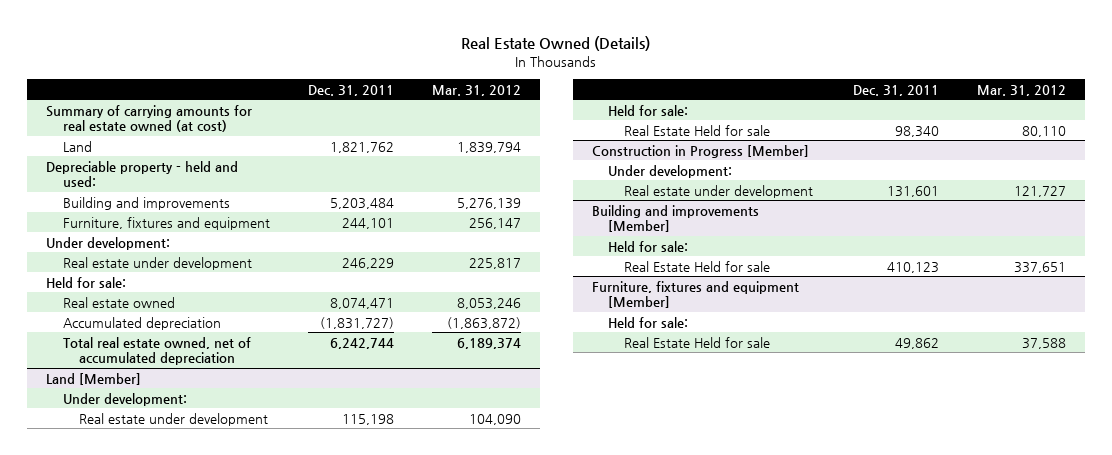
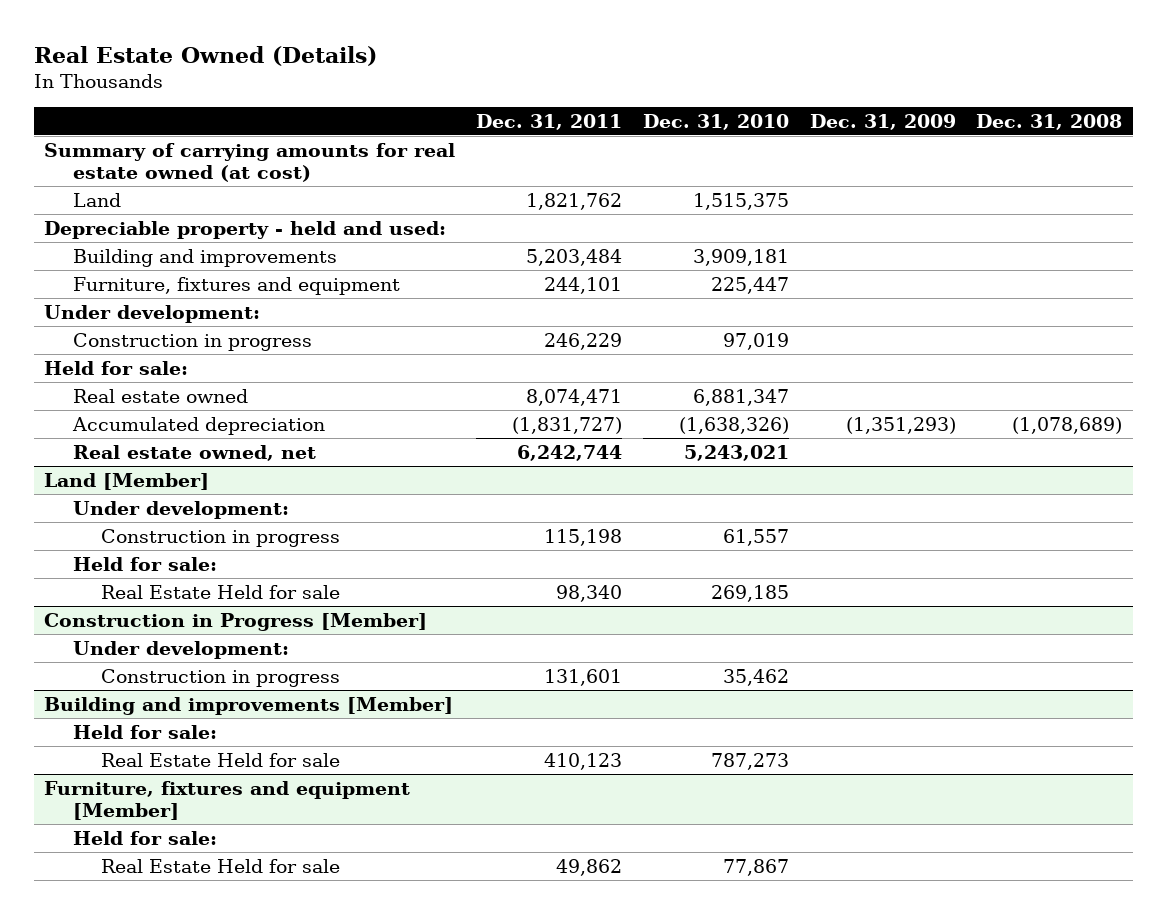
[431,84,521,96] Mar. 31, 2012 -> none
none -> [642,113,789,130] Dec. 31, 2010
none -> [809,113,956,130] Dec. 31, 2009
none -> [976,113,1123,130] Dec. 31, 2008
[62,256,252,270] Real estate under development -> [72,332,312,351] Construction in progress
[62,336,251,366] Total real estate owned, net of accumulated depreciation -> [72,444,316,461] Real estate owned, net
[79,412,269,426] Real estate under development -> [100,528,340,547] Construction in progress
[624,184,814,198] Real estate under development -> [100,668,340,687] Construction in progress

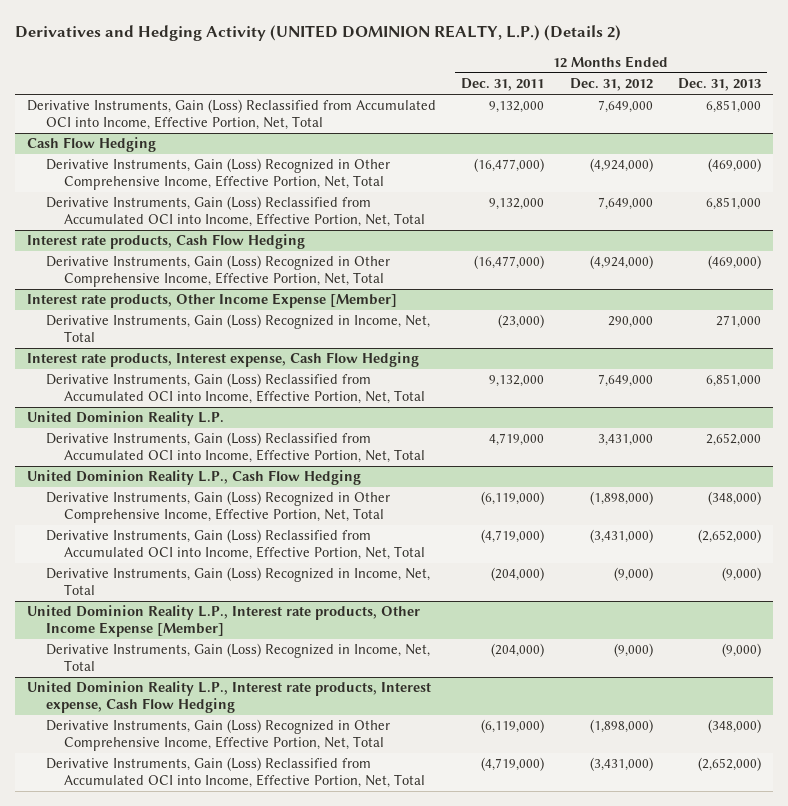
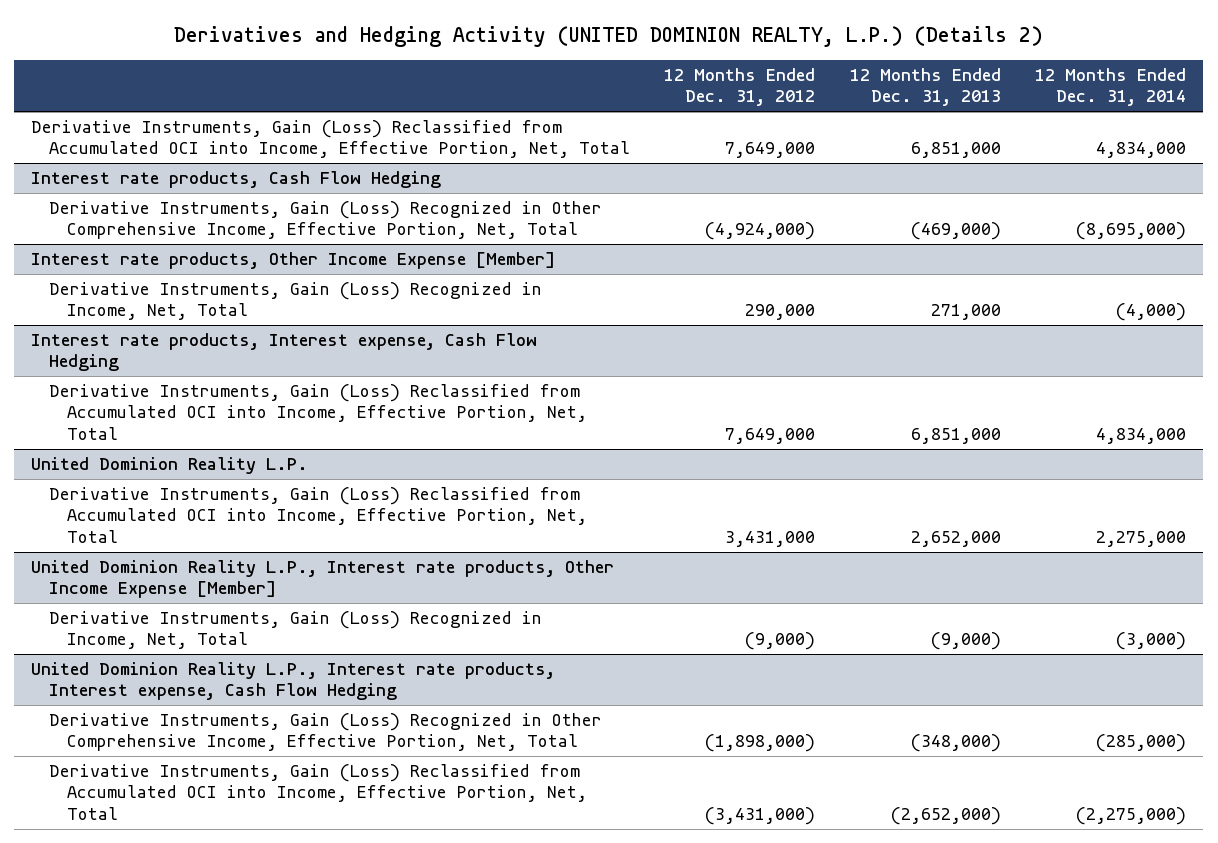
[461,78,545,92] Dec. 31, 2011 -> none
none -> [1035,67,1187,107] 12 Months Ended Dec. 31, 2014
[27,137,157,153] Cash Flow Hedging -> none
[45,158,390,191] Derivative Instruments, Gain (Loss) Recognized in Other Comprehensive Income, Effective Portion, Net, Total -> none
[45,196,426,228] Derivative Instruments, Gain (Loss) Reclassified from Accumulated OCI into Income, Effective Portion, Net, Total -> none
[27,470,362,486] United Dominion Reality L.P., Cash Flow Hedging -> none
[45,491,390,524] Derivative Instruments, Gain (Loss) Recognized in Other Comprehensive Income, Effective Portion, Net, Total -> none
[45,529,426,561] Derivative Instruments, Gain (Loss) Reclassified from Accumulated OCI into Income, Effective Portion, Net, Total -> none
[45,567,430,596] Derivative Instruments, Gain (Loss) Recognized in Income, Net, Total -> none

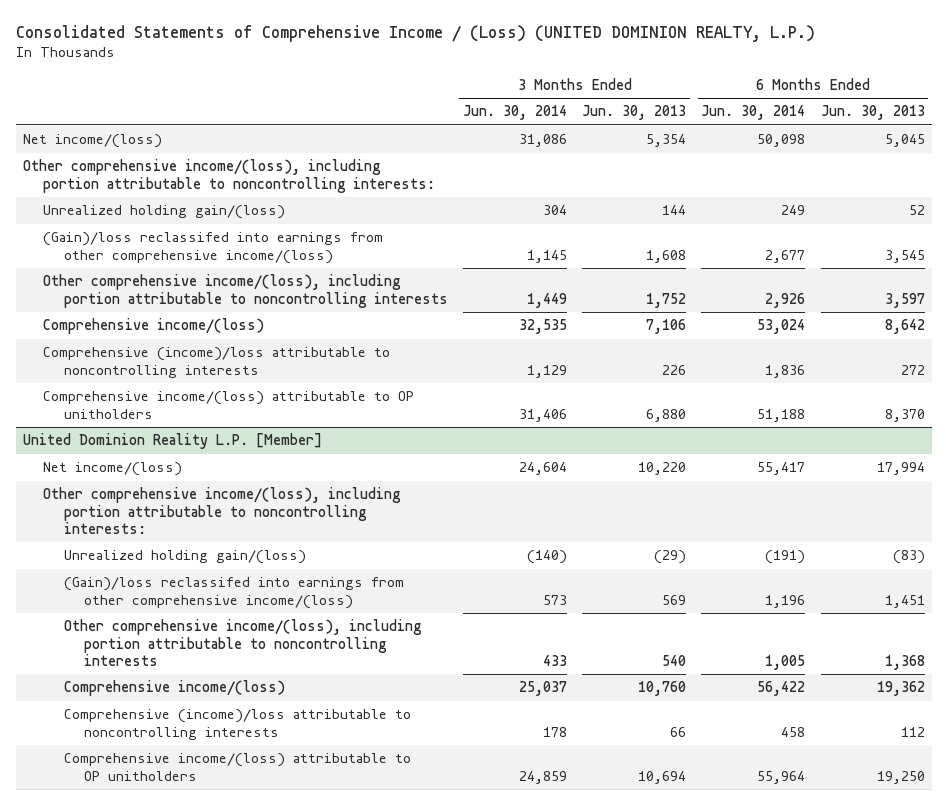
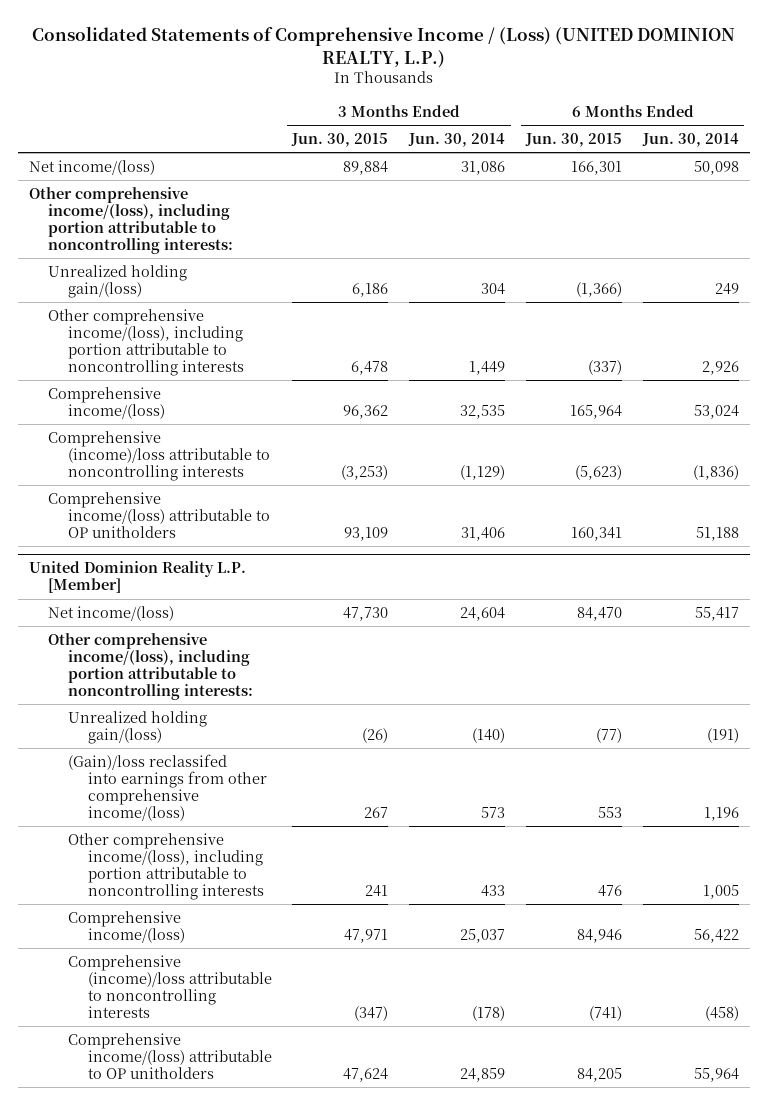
[582,105,687,121] Jun. 30, 2013 -> none
[820,105,925,121] Jun. 30, 2013 -> none
none -> [291,132,389,147] Jun. 30, 2015
none -> [525,132,623,147] Jun. 30, 2015
[43,232,384,264] (Gain)/loss reclassifed into earnings from other comprehensive income/(loss) -> none
[527,364,568,378] 1,129 -> [460,464,506,480] (1,129)
[765,364,806,378] 1,836 -> [693,464,740,480] (1,836)
[543,726,568,737] 178 -> [472,1006,506,1022] (178)
[781,726,806,737] 458 -> [705,1006,740,1022] (458)

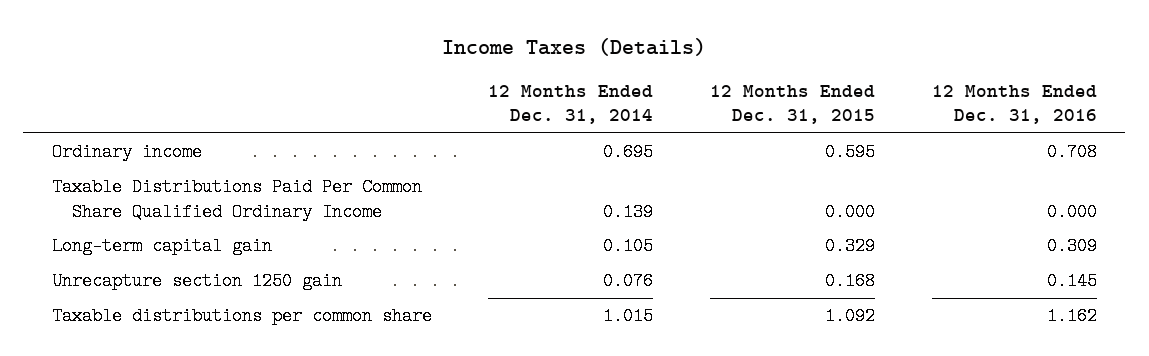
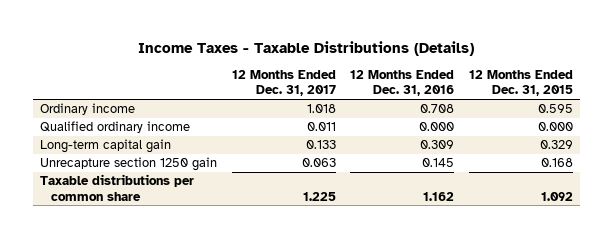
[442,37,707,56] Income Taxes (Details) -> [138,40,475,56] Income Taxes - Taxable Distributions (Details)
[488,85,654,125] 12 Months Ended Dec. 31, 2014 -> none
none -> [231,70,336,97] 12 Months Ended Dec. 31, 2017
[51,178,422,221] Taxable Distributions Paid Per Common Share Qualified Ordinary Income -> [40,121,191,134] Qualified ordinary income

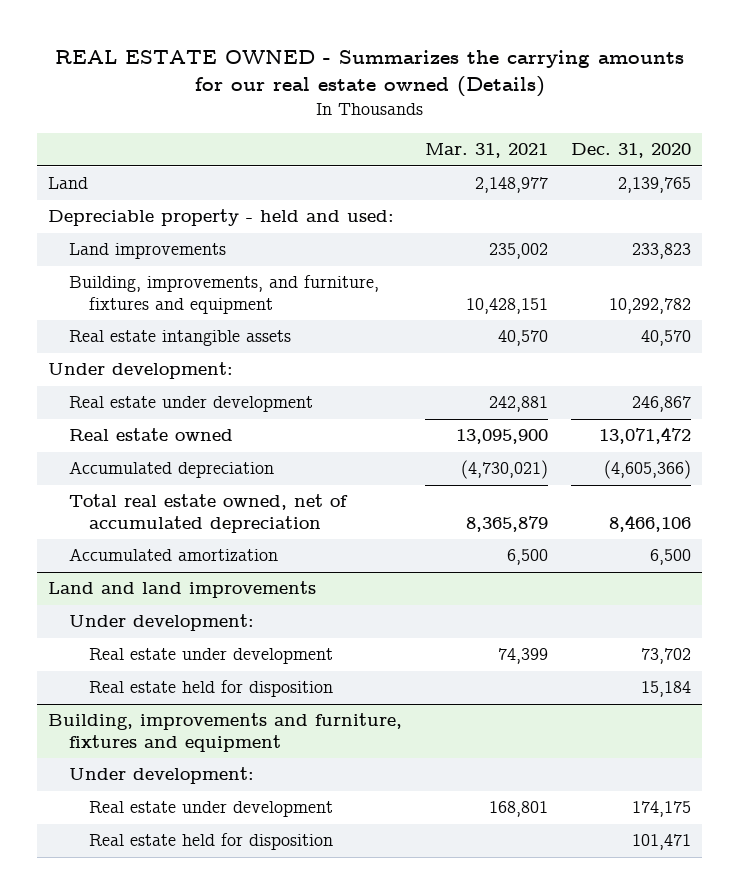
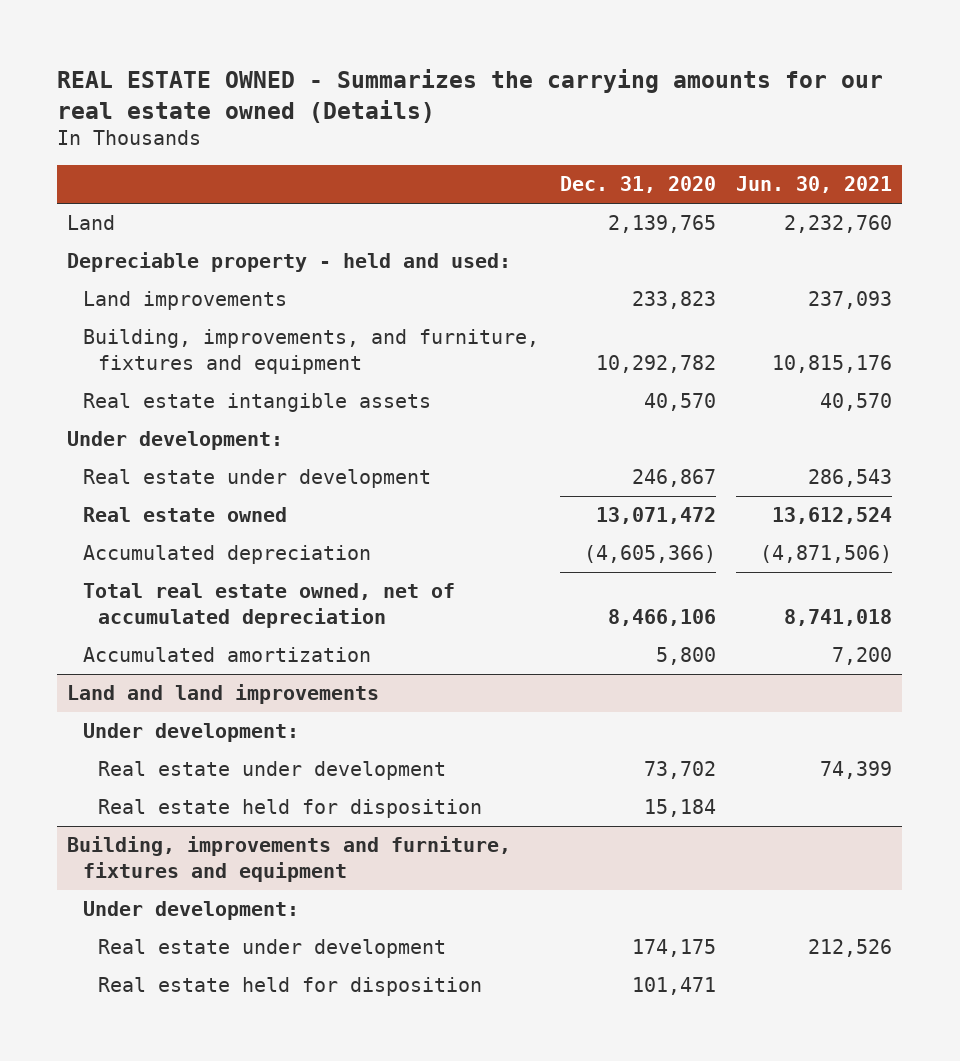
[425,143,549,159] Mar. 31, 2021 -> none
none -> [736,176,893,194] Jun. 30, 2021
[649,549,691,566] 6,500 -> [655,647,716,666] 5,800

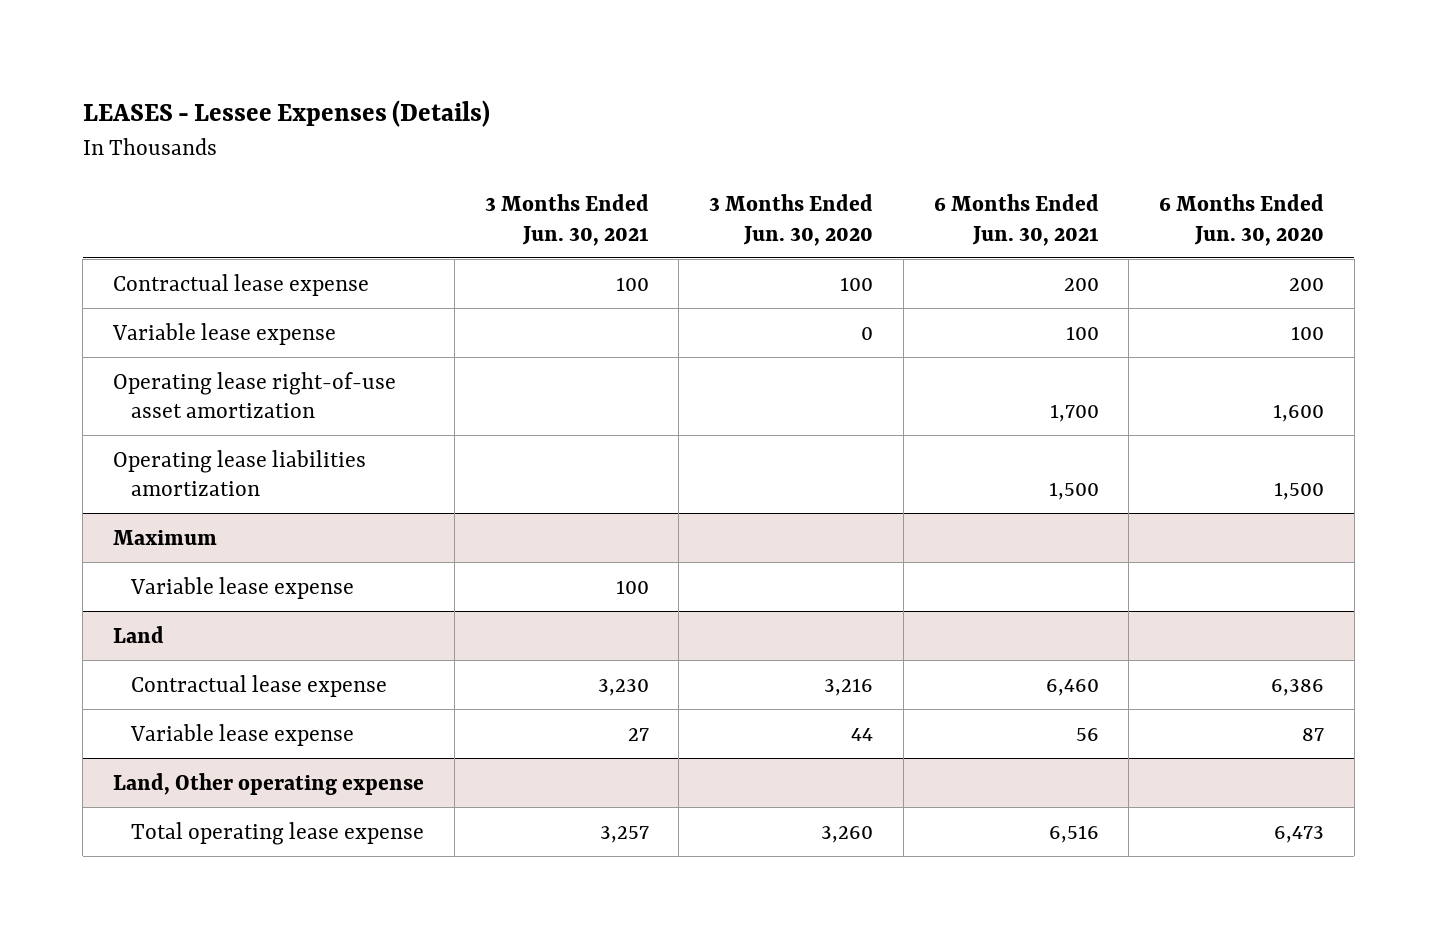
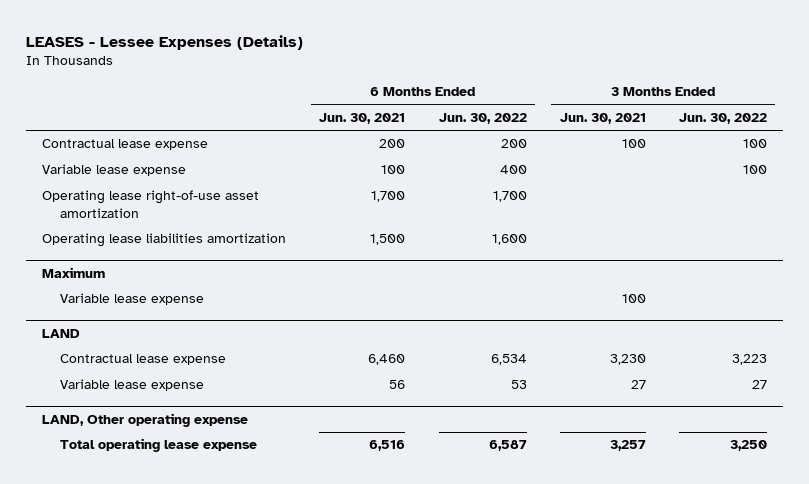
[709,194,874,246] 3 Months Ended Jun. 30, 2020 -> none
[1158,194,1324,246] 6 Months Ended Jun. 30, 2020 -> none
none -> [438,113,527,125] Jun. 30, 2022
none -> [678,113,767,125] Jun. 30, 2022
[112,625,164,643] Land -> [42,329,81,339] LAND
[112,772,424,795] Land, Other operating expense -> [42,413,249,428] LAND, Other operating expense

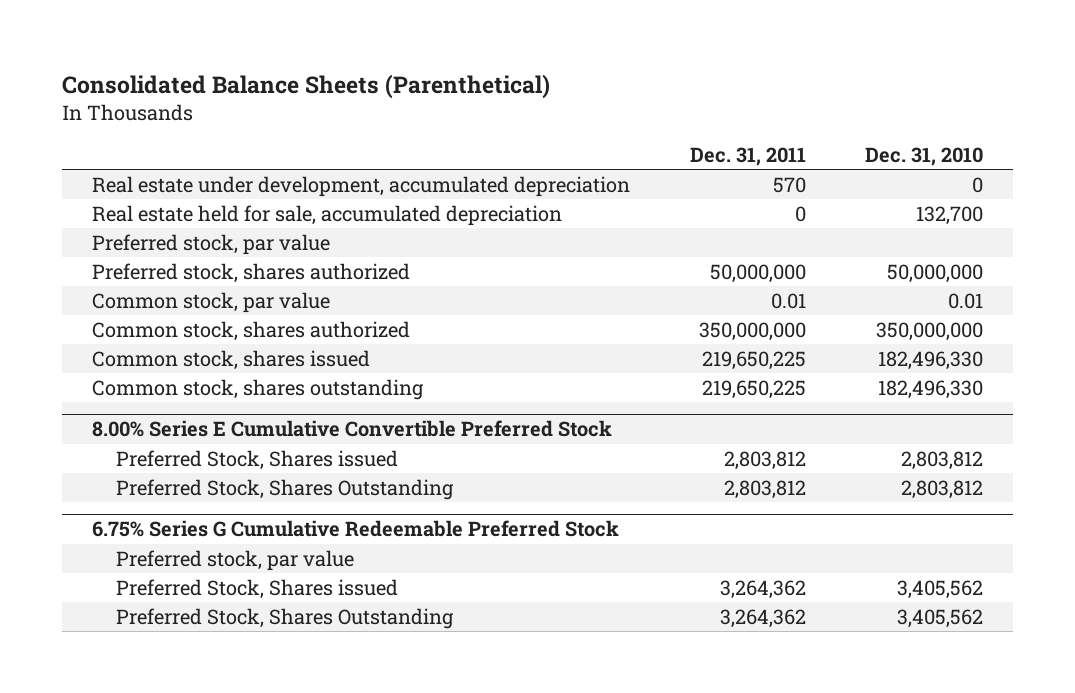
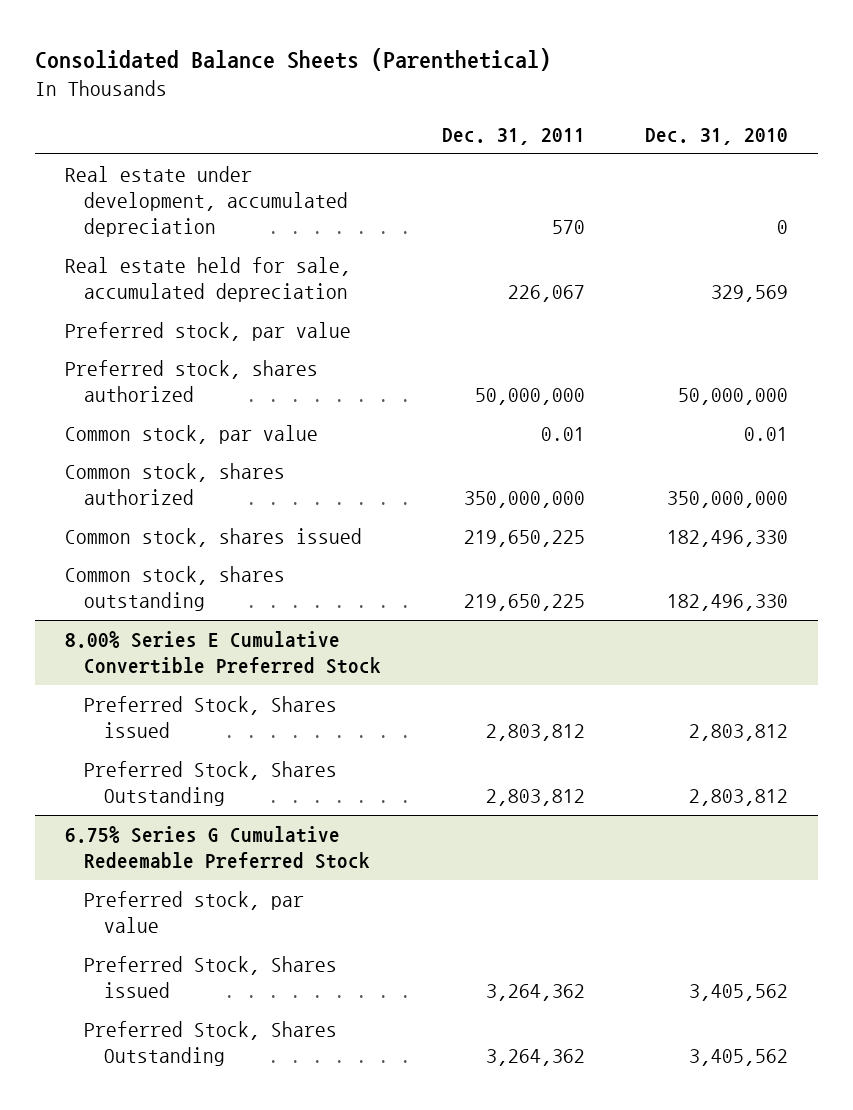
[794,205,806,222] 0 -> [507,284,585,302] 226,067
[916,205,984,225] 132,700 -> [710,284,788,302] 329,569

